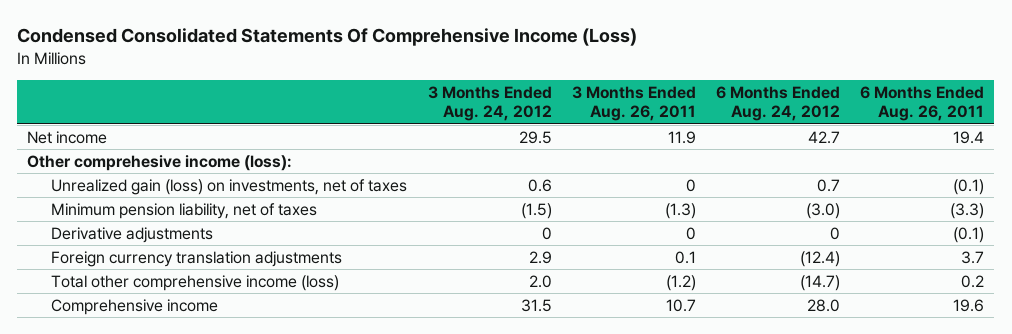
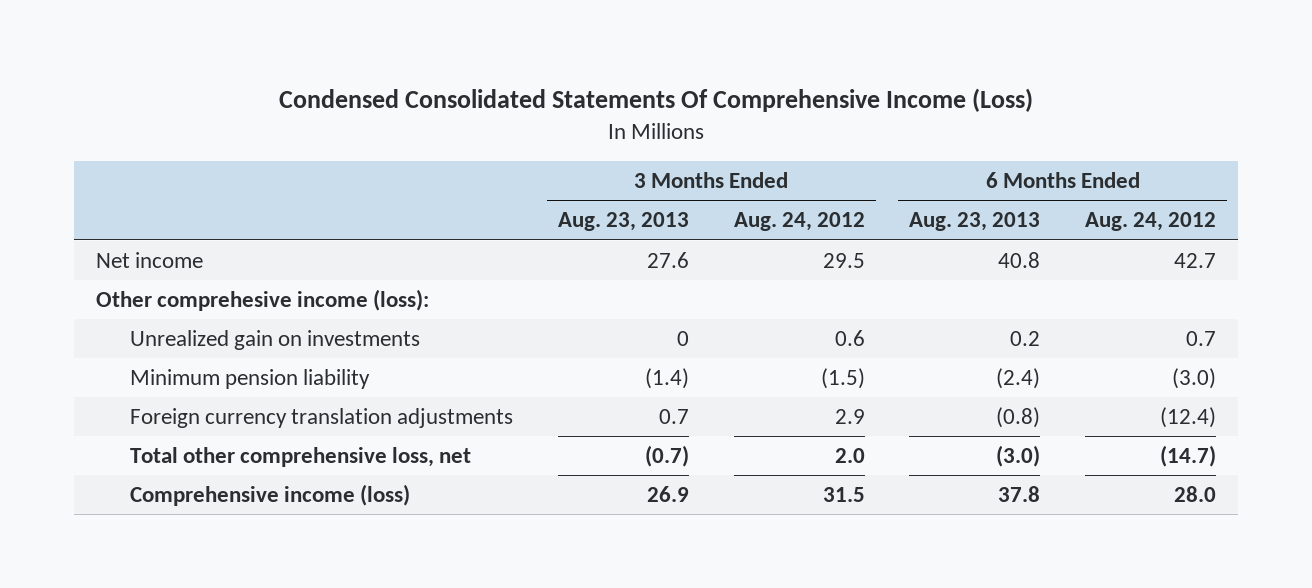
[571,85,696,122] 3 Months Ended Aug. 26, 2011 -> none
[860,85,985,122] 6 Months Ended Aug. 26, 2011 -> none
none -> [557,212,689,232] Aug. 23, 2013
none -> [909,212,1041,232] Aug. 23, 2013
[51,226,214,243] Derivative adjustments -> none
[51,178,408,195] Unrealized gain (loss) on investments, net of taxes -> [129,330,420,351] Unrealized gain on investments
[51,202,318,219] Minimum pension liability, net of taxes -> [129,369,370,390] Minimum pension liability
[51,274,340,291] Total other comprehensive income (loss) -> [129,447,471,468] Total other comprehensive loss, net
[51,298,219,315] Comprehensive income -> [129,484,410,507] Comprehensive income (loss)

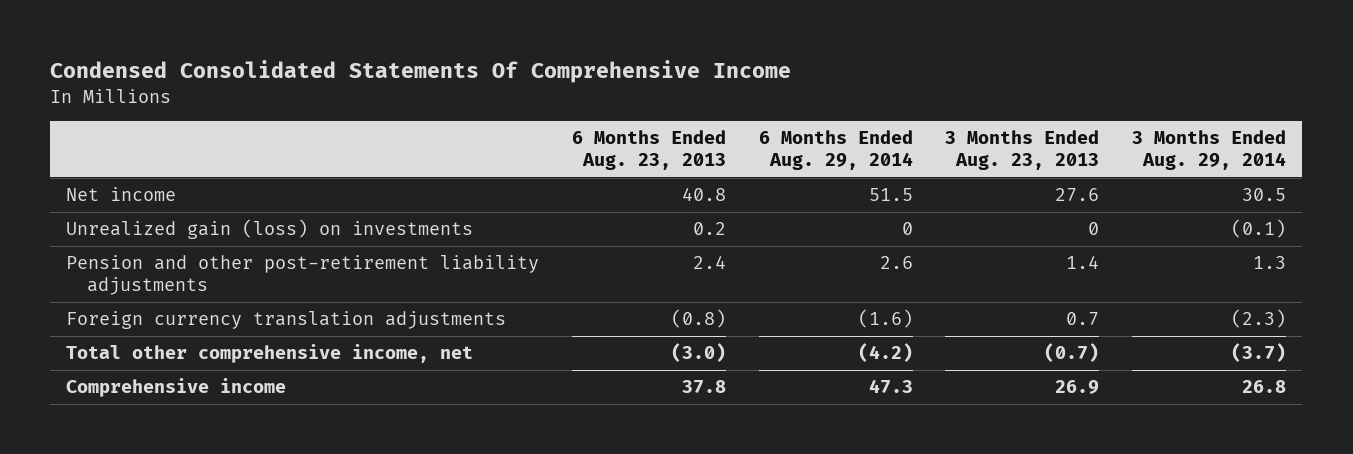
[279,88,1034,113] Condensed Consolidated Statements Of Comprehensive Income (Loss) -> [50,60,792,84] Condensed Consolidated Statements Of Comprehensive Income
[733,212,865,232] Aug. 24, 2012 -> none
[1085,212,1217,232] Aug. 24, 2012 -> none
none -> [758,130,913,171] 6 Months Ended Aug. 29, 2014
none -> [1132,130,1287,171] 3 Months Ended Aug. 29, 2014
[96,289,430,312] Other comprehesive income (loss): -> none
[129,330,420,351] Unrealized gain on investments -> [66,219,474,240] Unrealized gain (loss) on investments
[129,369,370,390] Minimum pension liability -> [66,255,540,296] Pension and other post-retirement liability adjustments
[644,368,689,390] (1.4) -> [1066,256,1100,270] 1.4
[996,368,1041,390] (2.4) -> [693,256,727,270] 2.4
[129,447,471,468] Total other comprehensive loss, net -> [66,344,474,364] Total other comprehensive income, net
[129,484,410,507] Comprehensive income (loss) -> [66,378,287,398] Comprehensive income

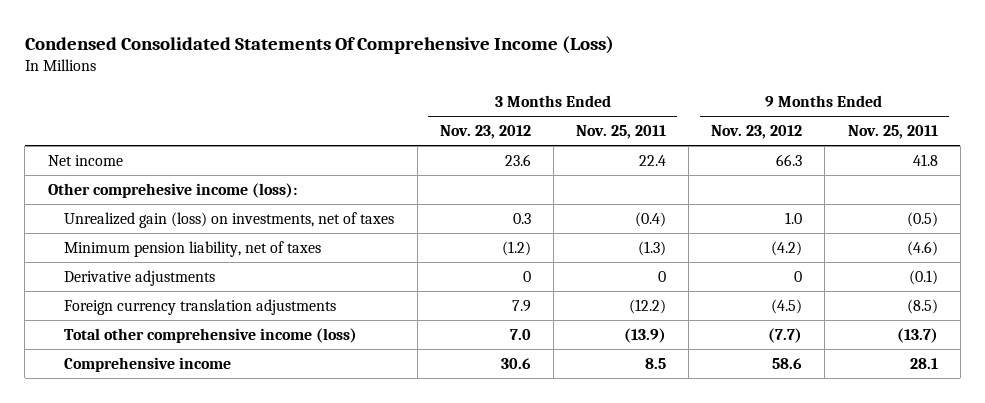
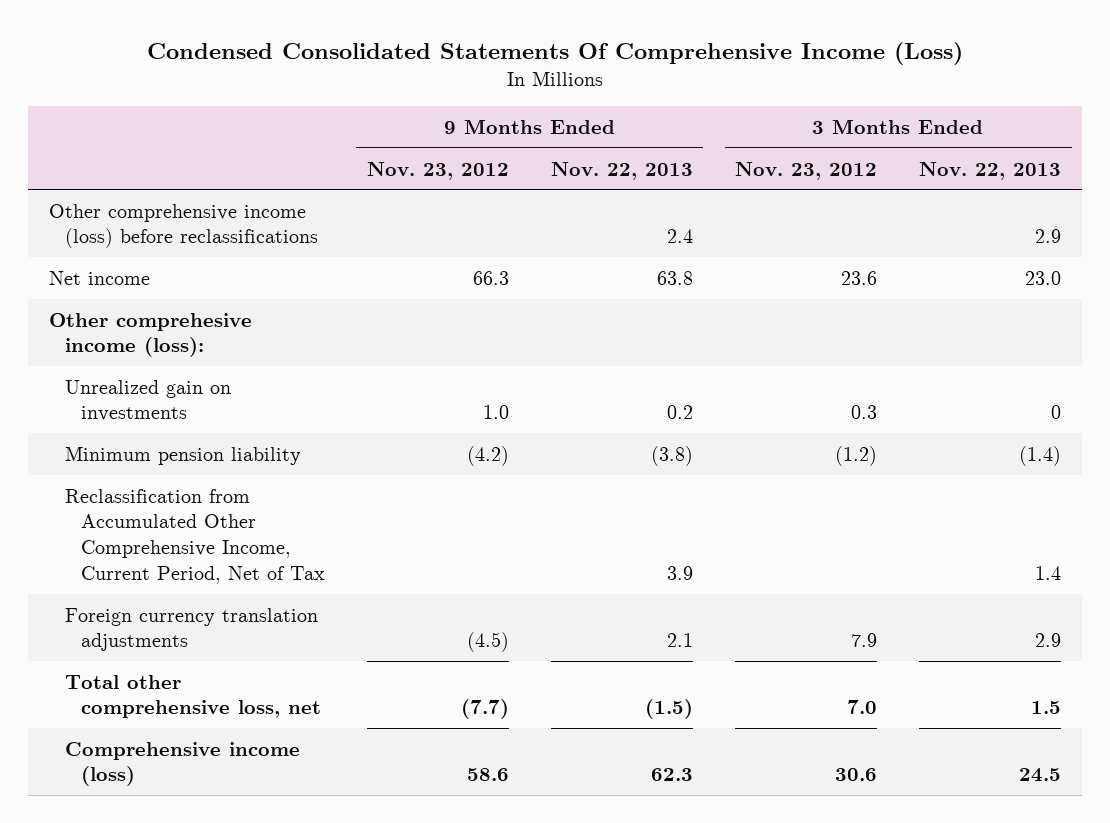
[576,125,667,140] Nov. 25, 2011 -> none
[847,125,938,140] Nov. 25, 2011 -> none
none -> [550,161,693,180] Nov. 22, 2013
none -> [919,161,1062,180] Nov. 22, 2013
none -> [48,203,318,249] Other comprehensive income (loss) before reclassifications
[64,269,216,286] Derivative adjustments -> none
[64,211,395,228] Unrealized gain (loss) on investments, net of taxes -> [64,379,231,422] Unrealized gain on investments
[64,240,322,257] Minimum pension liability, net of taxes -> [64,445,301,465] Minimum pension liability
none -> [64,488,325,584] Reclassification from Accumulated Other Comprehensive Income, Current Period, Net of Tax
[64,327,358,343] Total other comprehensive income (loss) -> [64,674,321,719] Total other comprehensive loss, net
[64,356,232,372] Comprehensive income -> [64,741,300,787] Comprehensive income (loss)

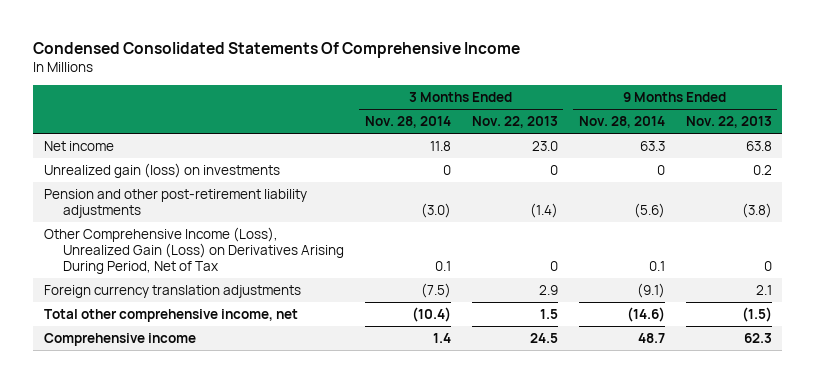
[146,41,963,65] Condensed Consolidated Statements Of Comprehensive Income (Loss) -> [33,42,521,59] Condensed Consolidated Statements Of Comprehensive Income
[366,161,509,180] Nov. 23, 2012 -> none
[735,161,878,180] Nov. 23, 2012 -> none
none -> [364,116,451,129] Nov. 28, 2014
none -> [578,116,665,129] Nov. 28, 2014
[48,203,318,249] Other comprehensive income (loss) before reclassifications -> none
[48,312,252,358] Other comprehesive income (loss): -> none
[64,488,325,584] Reclassification from Accumulated Other Comprehensive Income, Current Period, Net of Tax -> none
[64,379,231,422] Unrealized gain on investments -> [43,162,280,178] Unrealized gain (loss) on investments
[64,445,301,465] Minimum pension liability -> [43,188,307,218] Pension and other post-retirement liability adjustments
none -> [43,226,344,275] Other Comprehensive Income (Loss), Unrealized Gain (Loss) on Derivatives Arising During Period, Net of Tax
[64,674,321,719] Total other comprehensive loss, net -> [43,308,298,322] Total other comprehensive income, net
[64,741,300,787] Comprehensive income (loss) -> [43,332,196,346] Comprehensive income

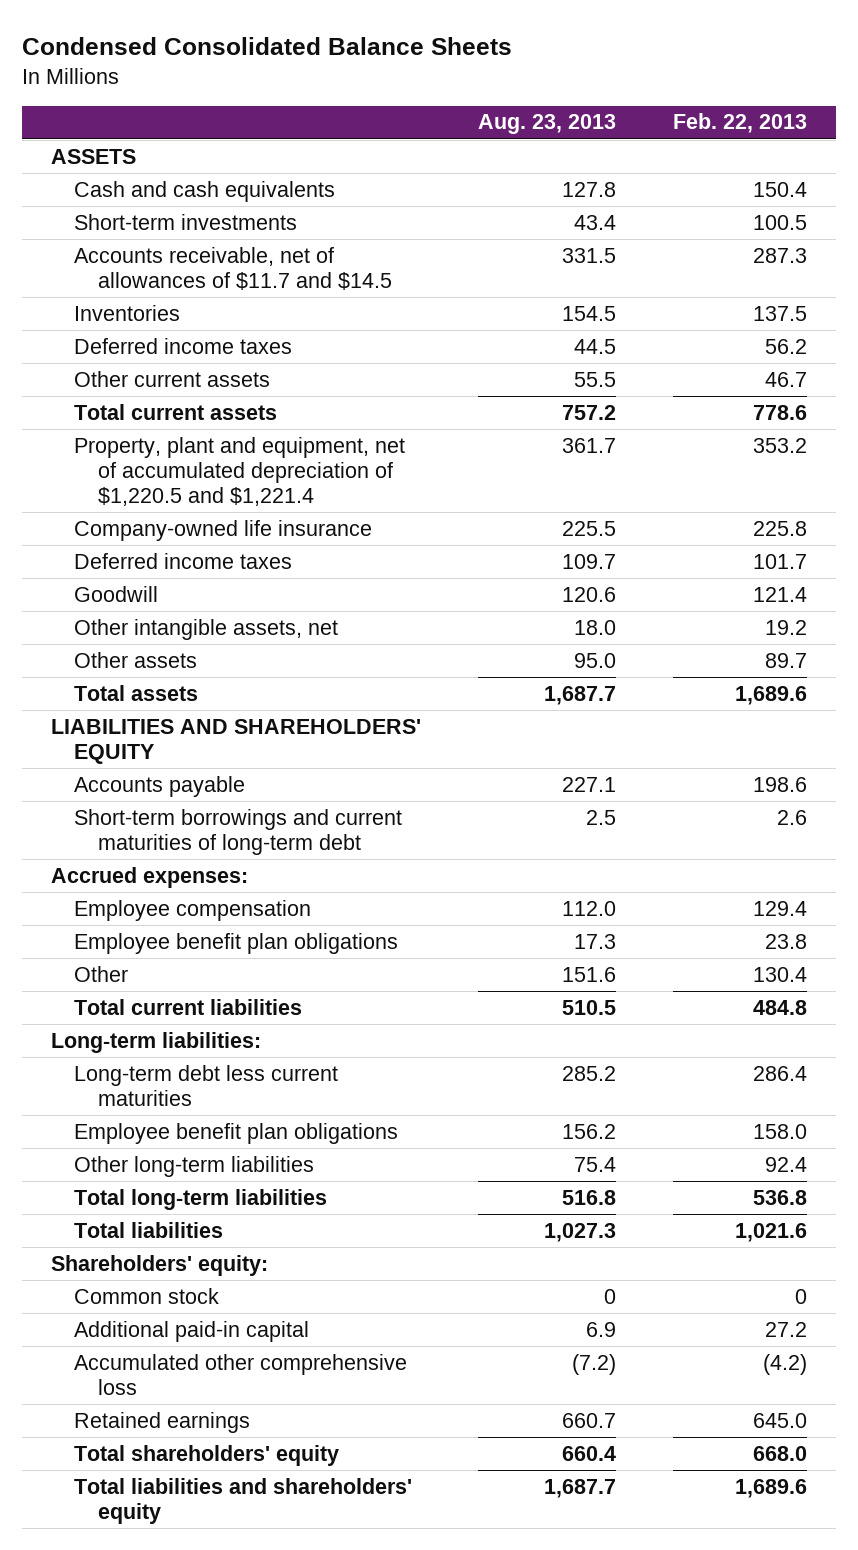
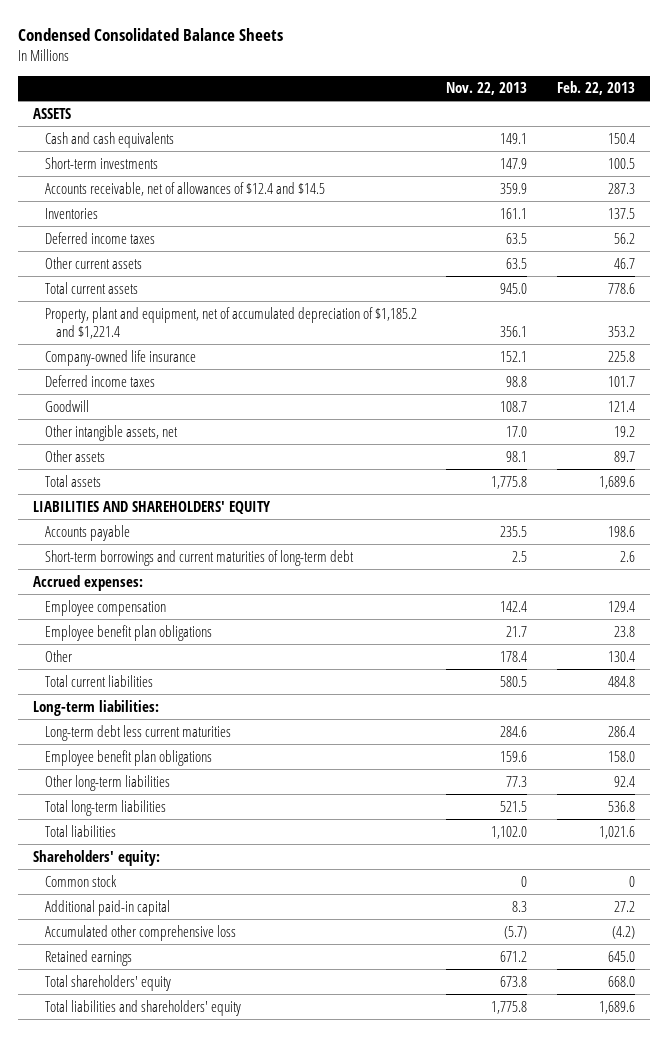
[477,114,616,135] Aug. 23, 2013 -> none
none -> [446,82,528,96] Nov. 22, 2013
[74,246,392,290] Accounts receivable, net of allowances of $11.7 and $14.5 -> [44,181,325,196] Accounts receivable, net of allowances of $12.4 and $14.5
[74,436,406,506] Property, plant and equipment, net of accumulated depreciation of $1,220.5 and $1,221.4 -> [44,306,417,339] Property, plant and equipment, net of accumulated depreciation of $1,185.2 and $1,221.4

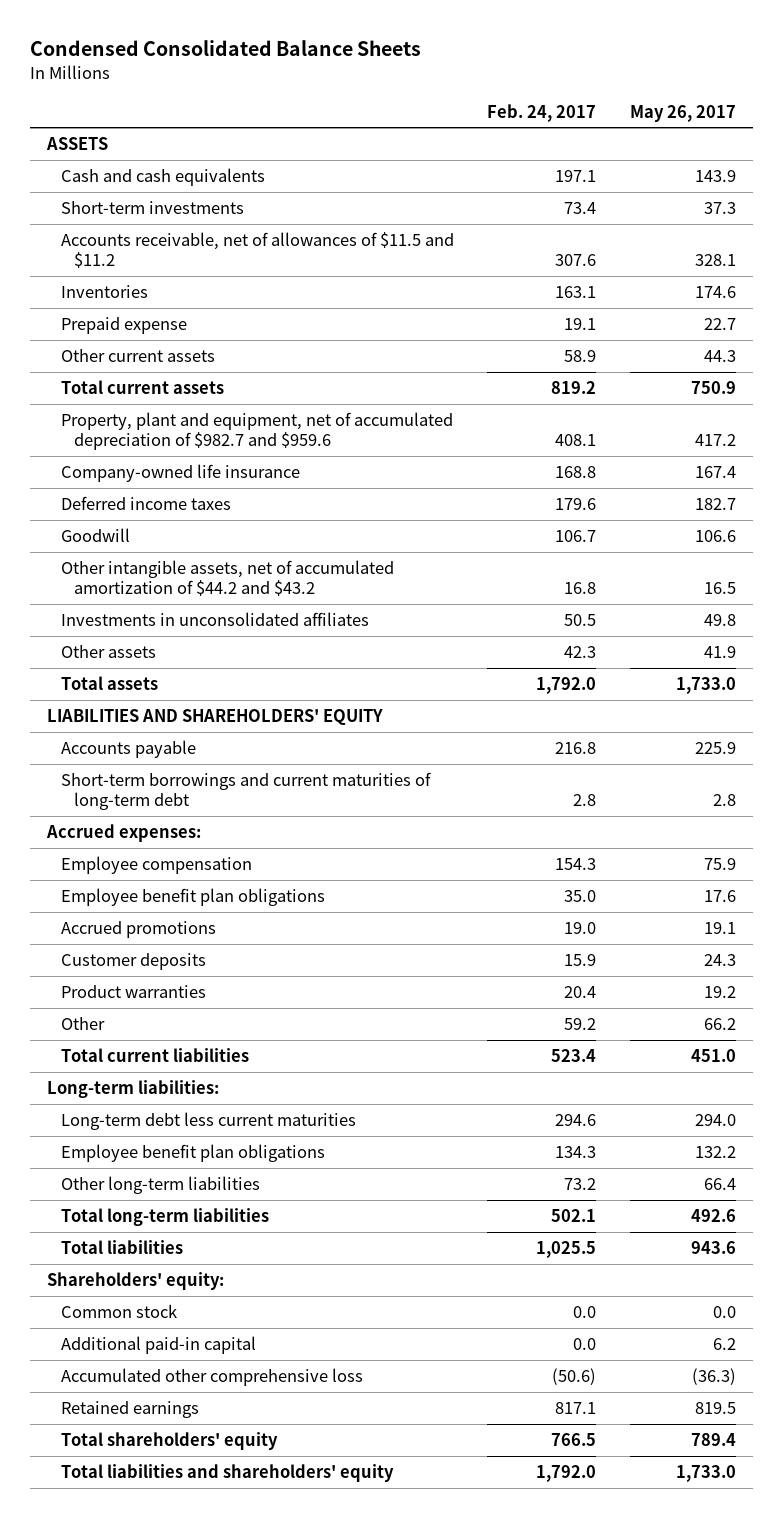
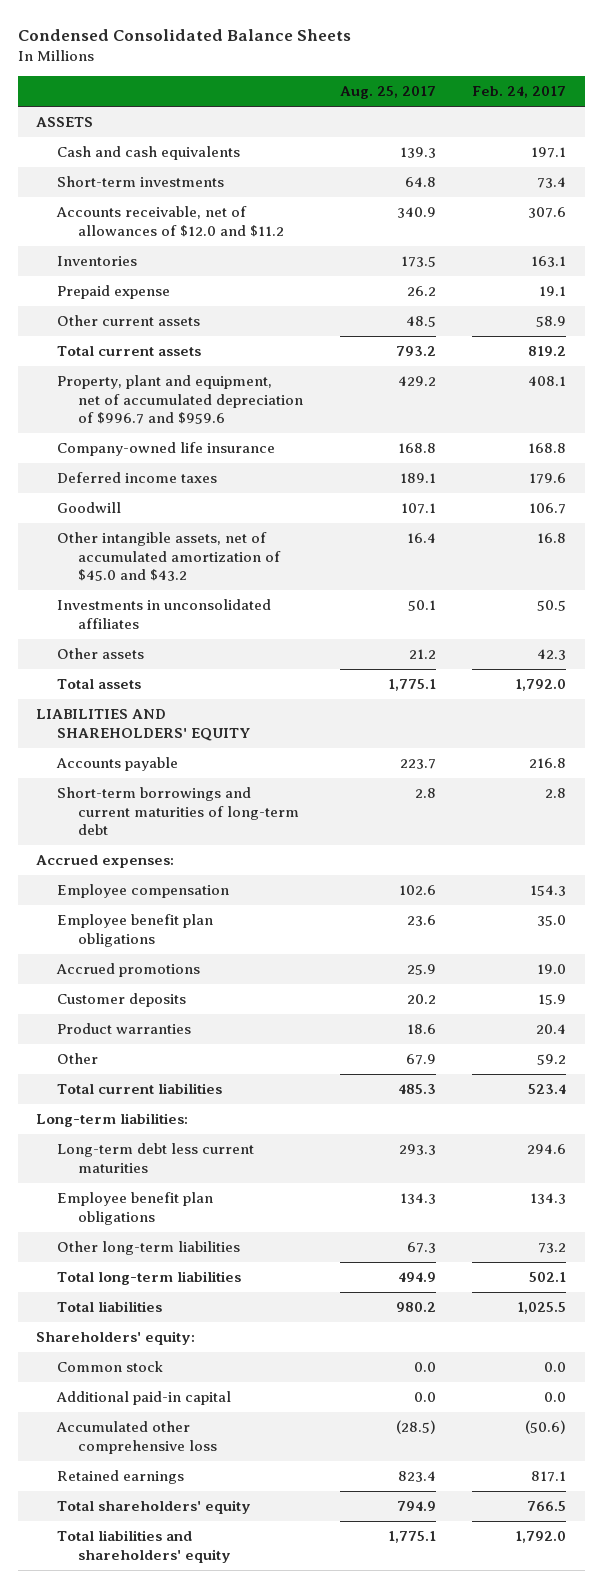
[629,104,736,122] May 26, 2017 -> none
none -> [339,86,436,100] Aug. 25, 2017
[60,231,454,269] Accounts receivable, net of allowances of $11.5 and $11.2 -> [56,206,284,237] Accounts receivable, net of allowances of $12.0 and $11.2
[60,411,453,451] Property, plant and equipment, net of accumulated depreciation of $982.7 and $959.6 -> [57,375,303,425] Property, plant and equipment, net of accumulated depreciation of $996.7 and $959.6
[60,559,394,597] Other intangible assets, net of accumulated amortization of $44.2 and $43.2 -> [57,532,281,582] Other intangible assets, net of accumulated amortization of $45.0 and $43.2

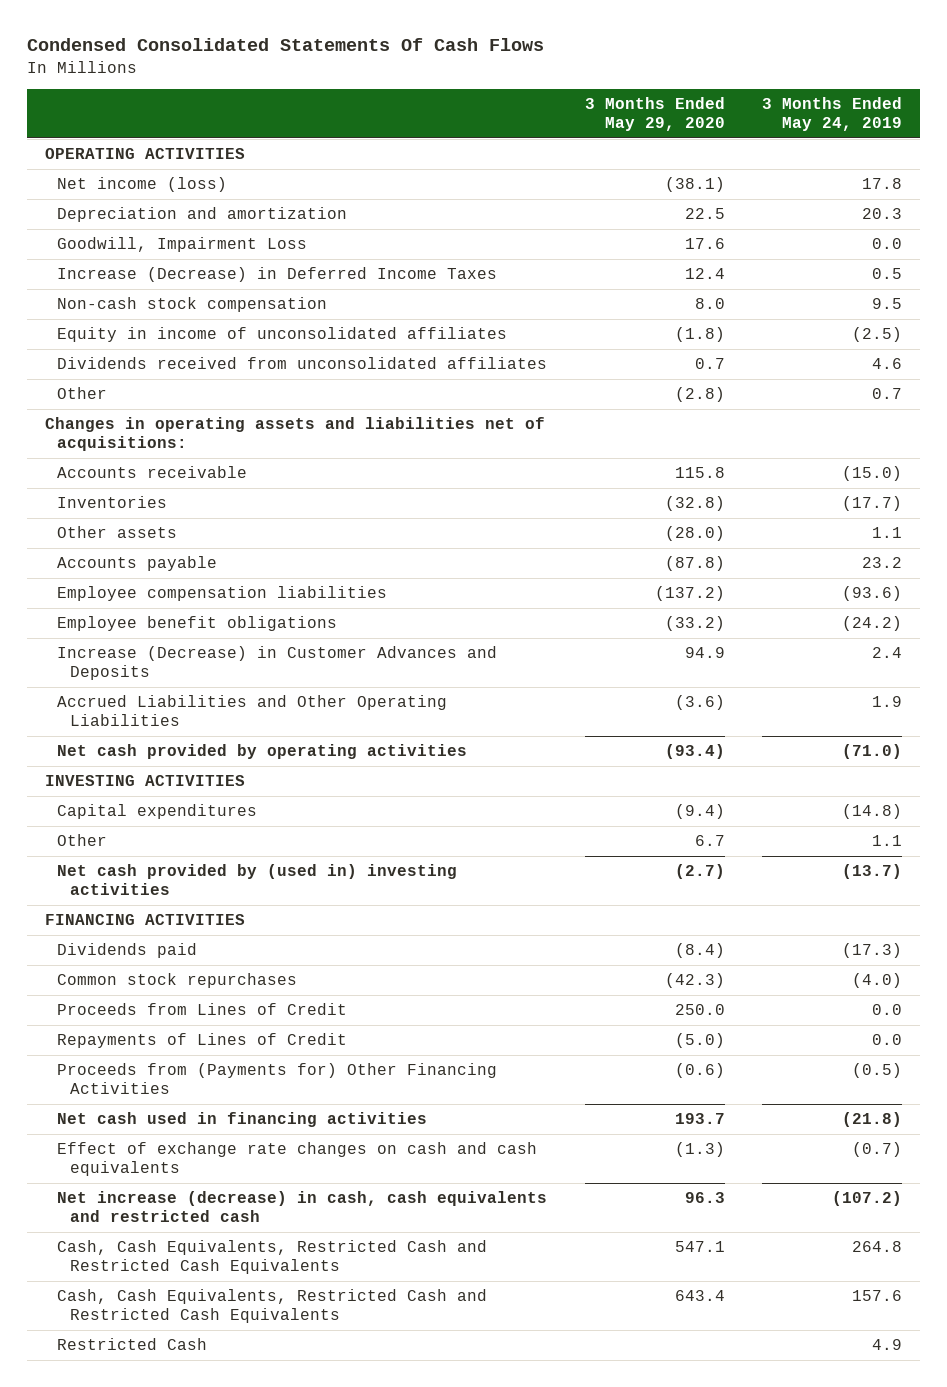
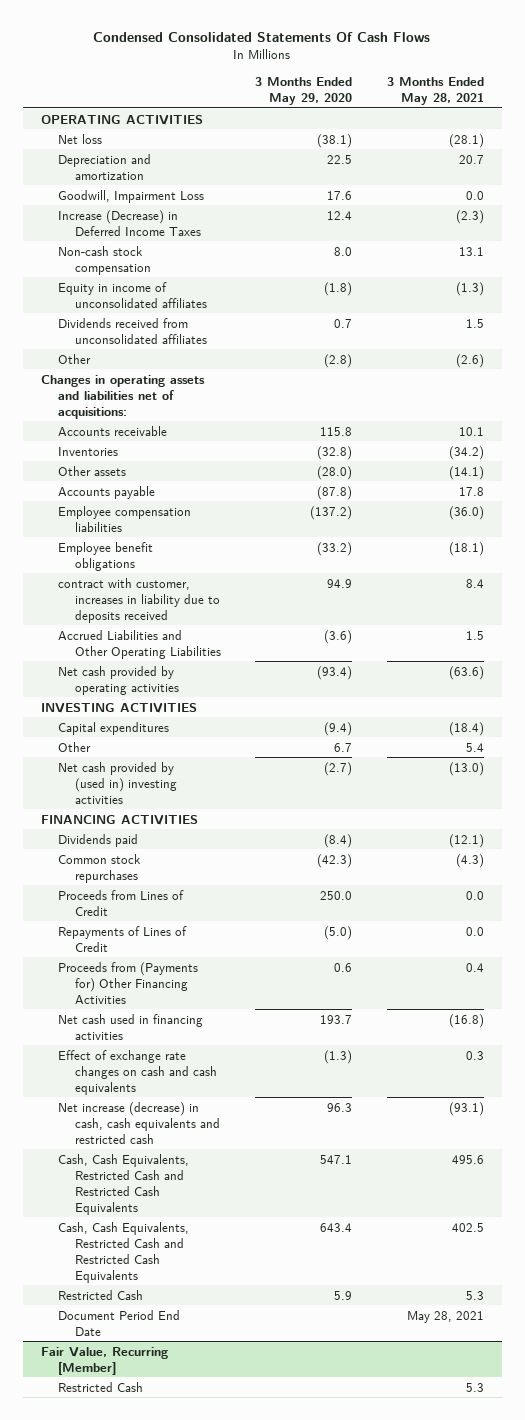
[761,97,902,131] 3 Months Ended May 24, 2019 -> none
none -> [387,76,485,105] 3 Months Ended May 28, 2021
[57,177,228,193] Net income (loss) -> [57,133,102,144] Net loss
[57,646,498,681] Increase (Decrease) in Customer Advances and Deposits -> [57,577,220,623] contract with customer, increases in liability due to deposits received
[674,1063,725,1079] (0.6) -> [334,962,353,972] 0.6
none -> [57,1289,143,1300] Restricted Cash
none -> [57,1309,180,1336] Document Period End Date
none -> [40,1346,168,1375] Fair Value, Recurring [Member]

